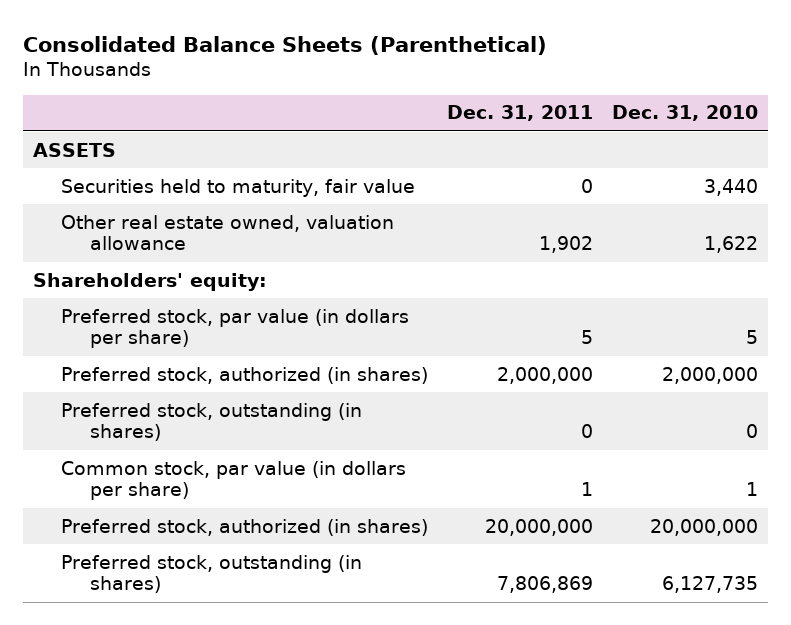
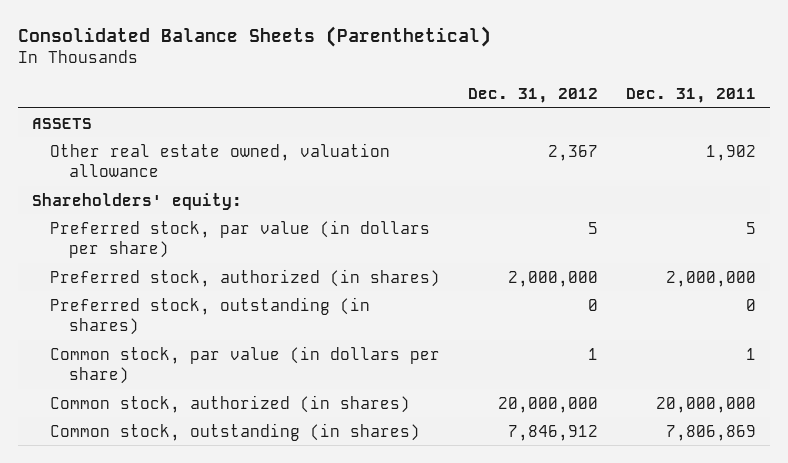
[612,105,759,122] Dec. 31, 2010 -> none
none -> [468,87,599,103] Dec. 31, 2012
[61,178,416,197] Securities held to maturity, fair value -> none
[61,518,429,536] Preferred stock, authorized (in shares) -> [50,394,411,413] Common stock, authorized (in shares)
[61,554,363,594] Preferred stock, outstanding (in shares) -> [50,422,421,441] Common stock, outstanding (in shares)

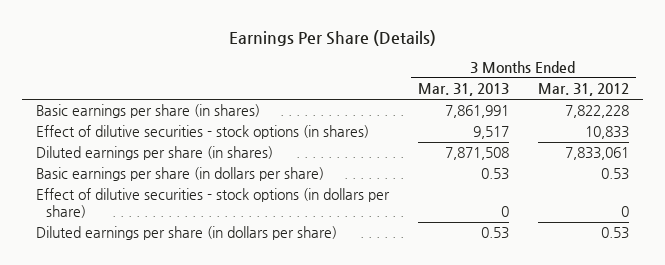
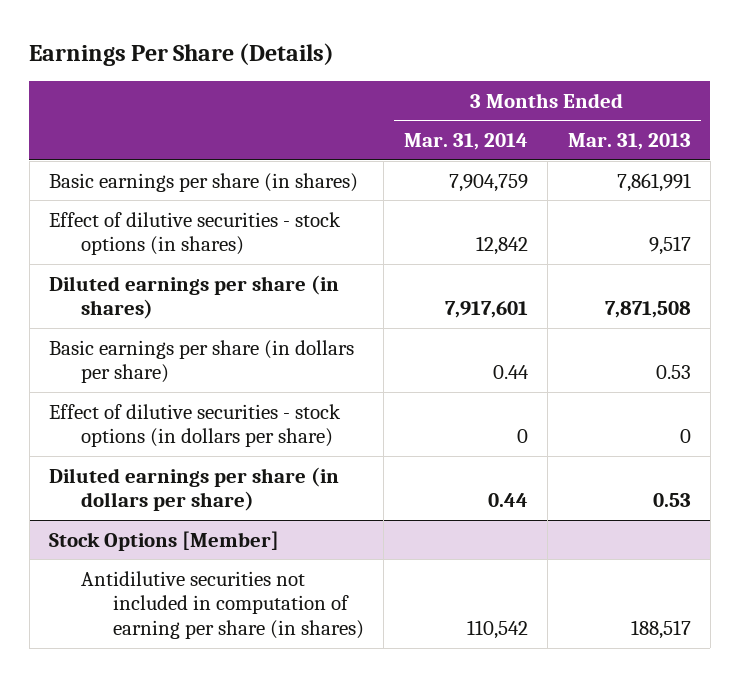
[537,83,629,97] Mar. 31, 2012 -> none
none -> [403,132,528,150] Mar. 31, 2014
none -> [48,530,279,551] Stock Options [Member]
none -> [80,570,365,640] Antidilutive securities not included in computation of earning per share (in shares)

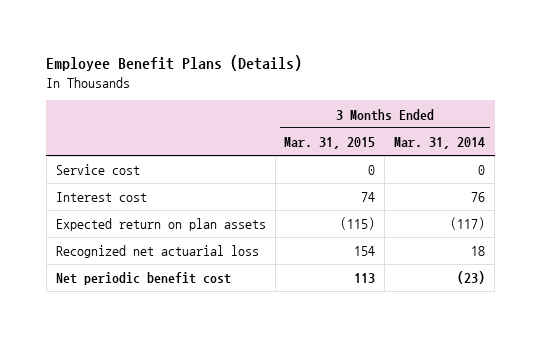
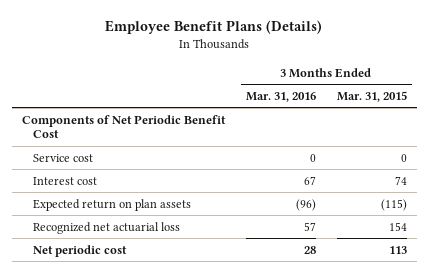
[394,136,486,149] Mar. 31, 2014 -> none
none -> [245,91,316,102] Mar. 31, 2016
none -> [22,114,227,139] Components of Net Periodic Benefit Cost
[55,272,231,286] Net periodic benefit cost -> [33,244,128,257] Net periodic cost

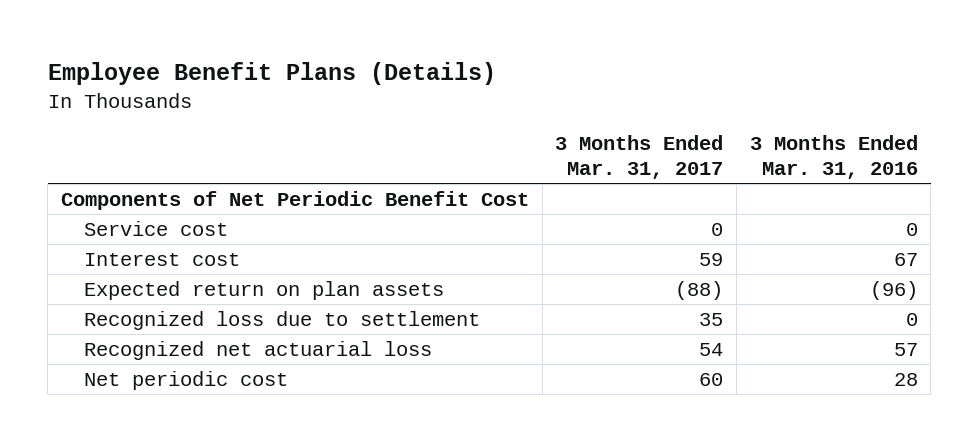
[336,90,407,102] Mar. 31, 2015 -> none
none -> [555,135,724,179] 3 Months Ended Mar. 31, 2017
none -> [84,311,481,331] Recognized loss due to settlement

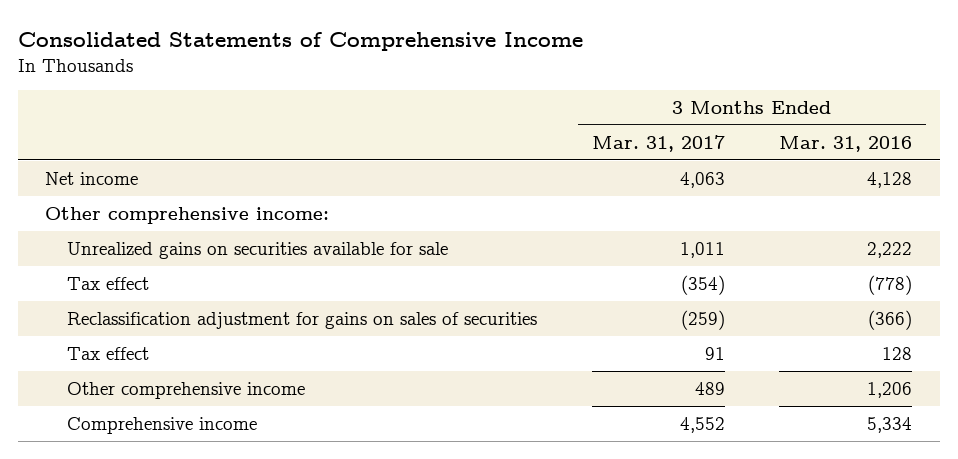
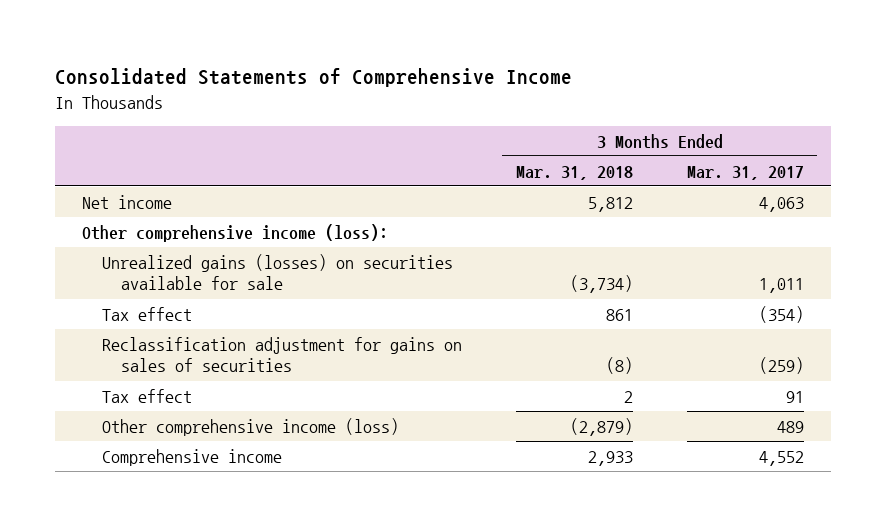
[779,135,913,152] Mar. 31, 2016 -> none
none -> [515,165,633,180] Mar. 31, 2018
[45,206,330,224] Other comprehensive income: -> [81,223,388,242] Other comprehensive income (loss):
[66,241,448,259] Unrealized gains on securities available for sale -> [101,253,453,291] Unrealized gains (losses) on securities available for sale
[66,381,305,399] Other comprehensive income -> [101,417,399,436] Other comprehensive income (loss)

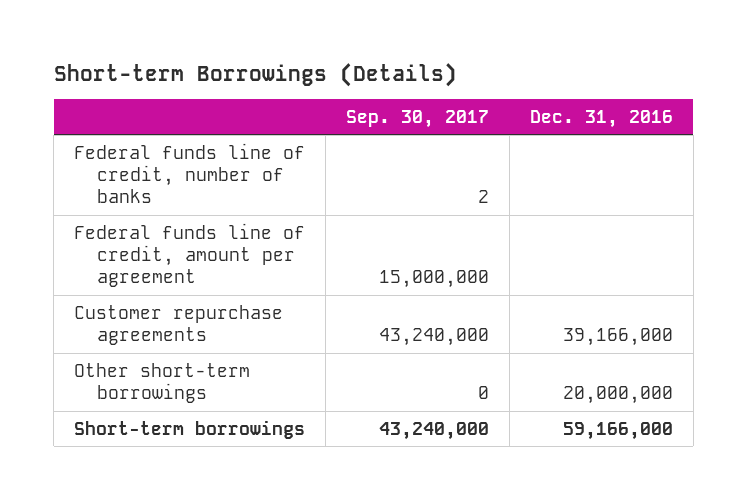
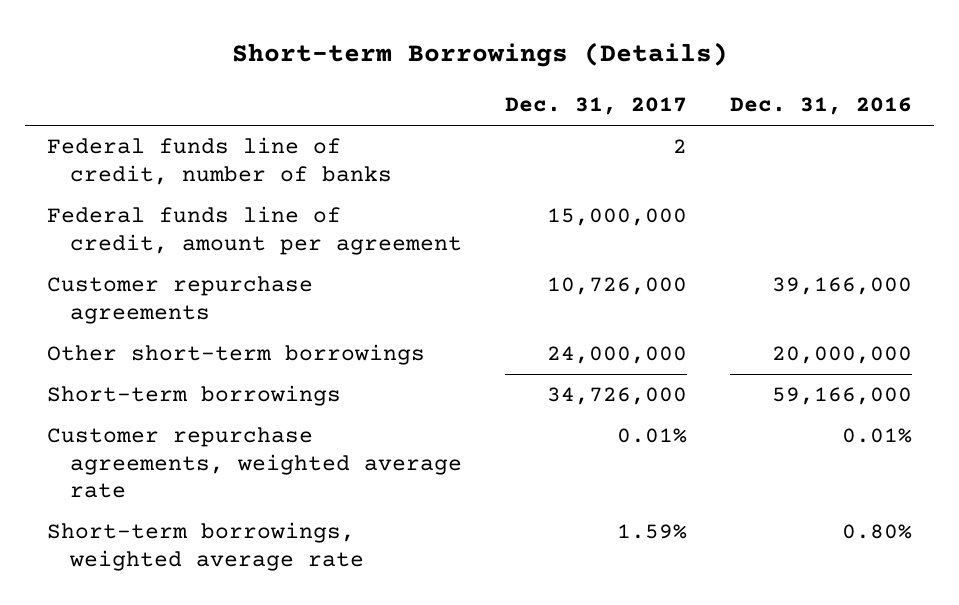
[346,109,490,128] Sep. 30, 2017 -> none
none -> [504,97,687,116] Dec. 31, 2017
none -> [47,427,462,499] Customer repurchase agreements, weighted average rate
none -> [47,522,364,571] Short-term borrowings, weighted average rate

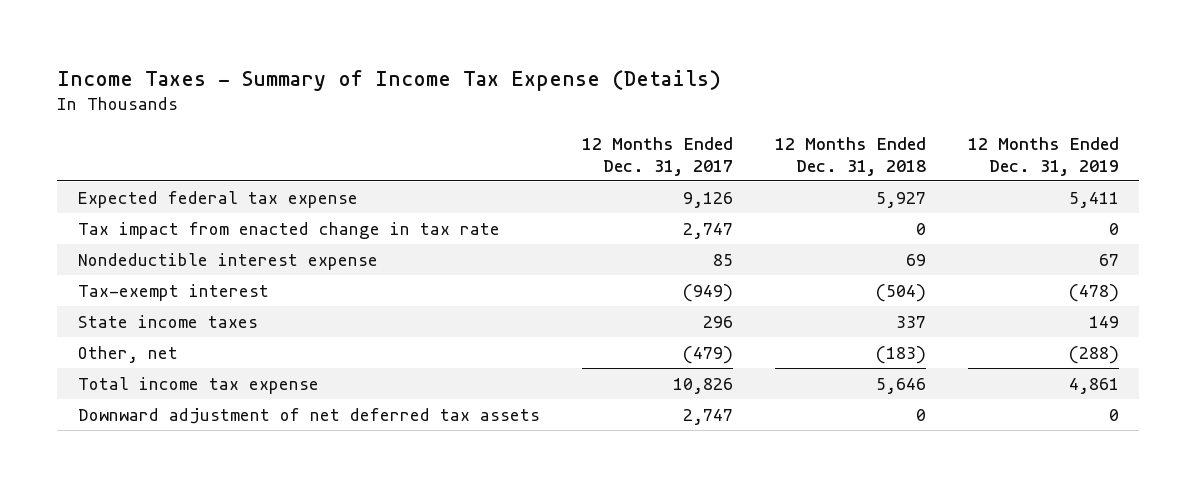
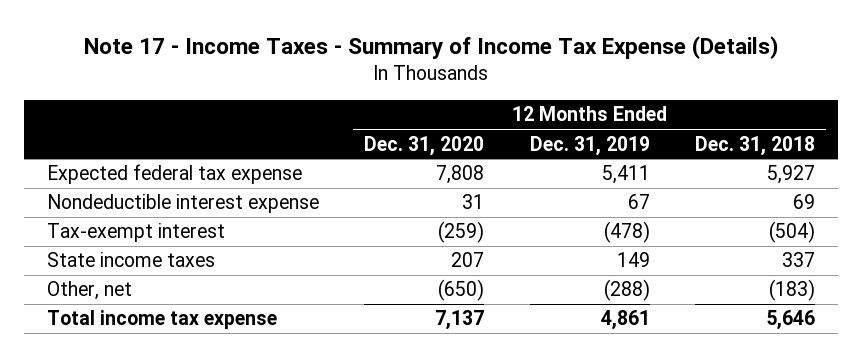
[57,69,722,91] Income Taxes - Summary of Income Tax Expense (Details) -> [83,36,778,60] Note 17 - Income Taxes - Summary of Income Tax Expense (Details)
[582,137,734,176] 12 Months Ended Dec. 31, 2017 -> none
none -> [364,135,485,156] Dec. 31, 2020
[78,221,501,239] Tax impact from enacted change in tax rate -> none
[78,407,541,424] Downward adjustment of net deferred tax assets -> none

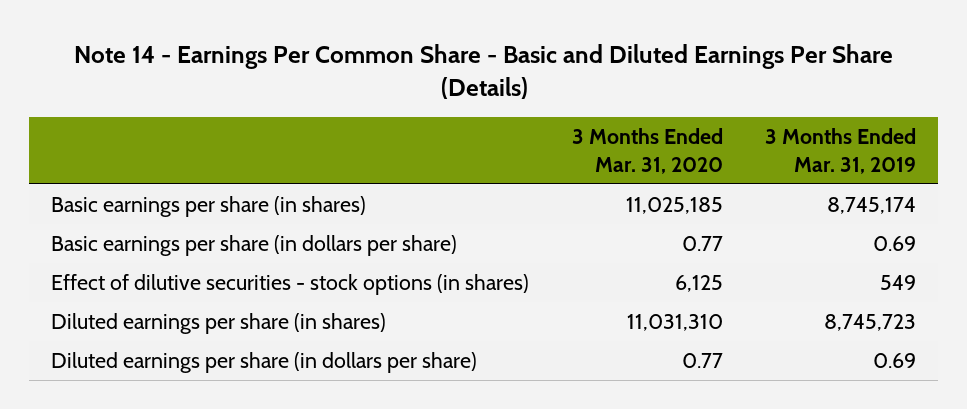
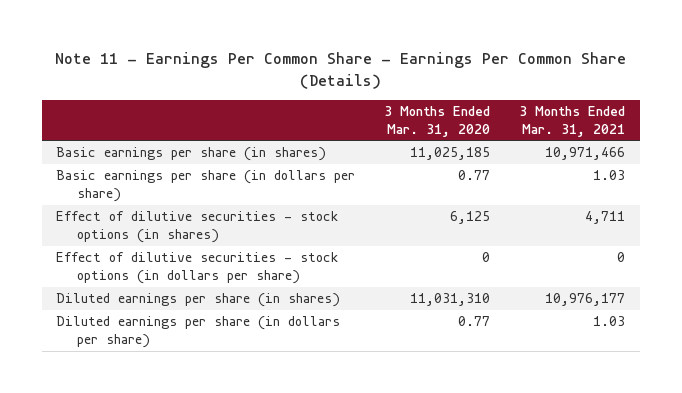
[73,43,893,99] Note 14 - Earnings Per Common Share - Basic and Diluted Earnings Per Share (Details) -> [54,51,626,89] Note 11 - Earnings Per Common Share - Earnings Per Common Share (Details)
[765,128,917,174] 3 Months Ended Mar. 31, 2019 -> none
none -> [519,105,626,137] 3 Months Ended Mar. 31, 2021
none -> [56,252,339,285] Effect of dilutive securities - stock options (in dollars per share)

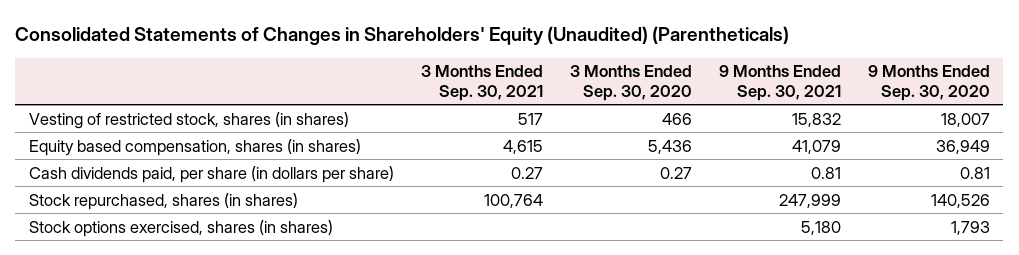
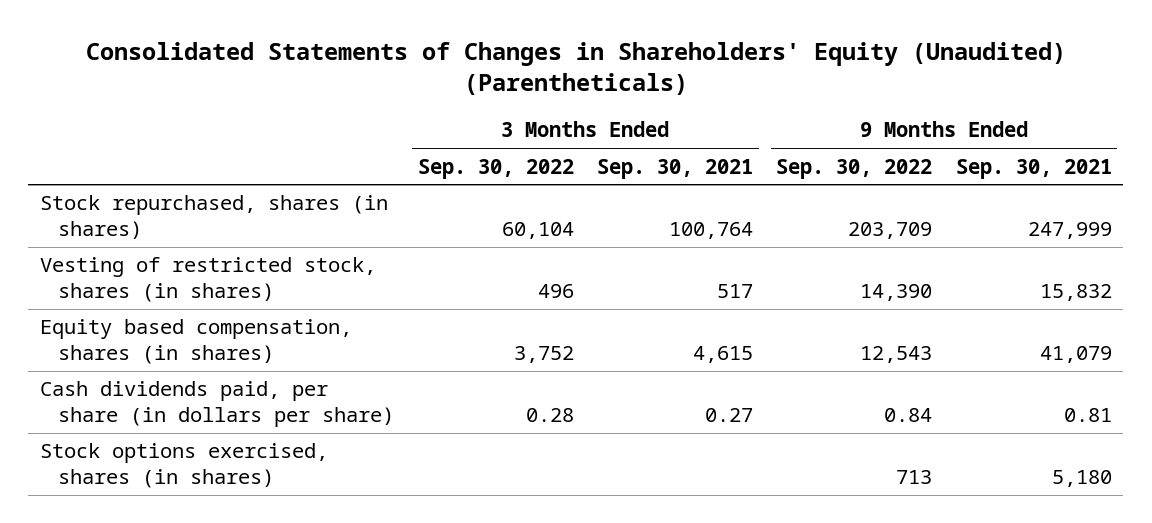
[569,65,692,101] 3 Months Ended Sep. 30, 2020 -> none
[867,65,990,101] 9 Months Ended Sep. 30, 2020 -> none
none -> [417,158,574,179] Sep. 30, 2022
none -> [776,158,933,179] Sep. 30, 2022
[28,192,298,210] Stock repurchased, shares (in shares) -> [40,195,389,240] Stock repurchased, shares (in shares)

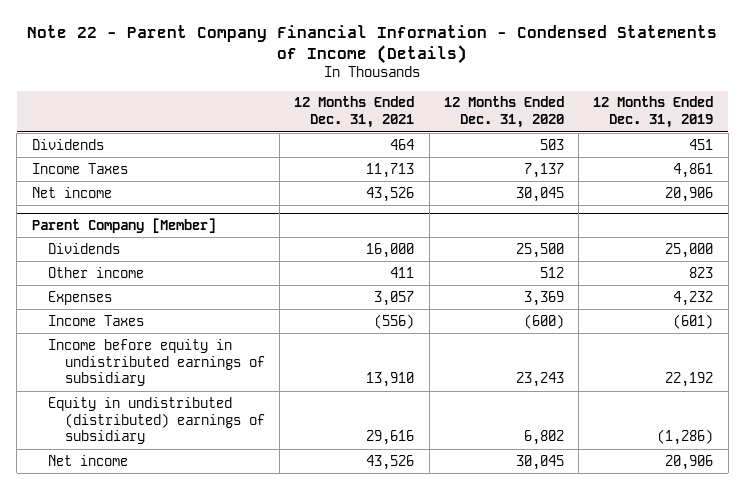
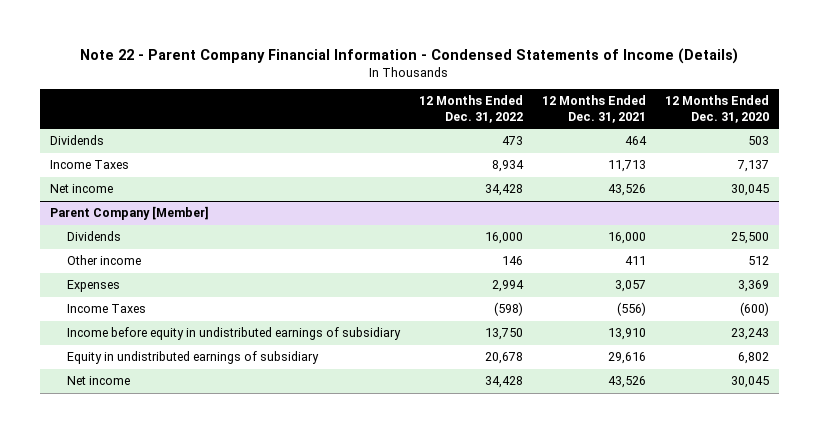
[593,96,714,129] 12 Months Ended Dec. 31, 2019 -> none
none -> [419,95,524,123] 12 Months Ended Dec. 31, 2022
[48,396,265,445] Equity in undistributed (distributed) earnings of subsidiary -> [67,351,320,365] Equity in undistributed earnings of subsidiary

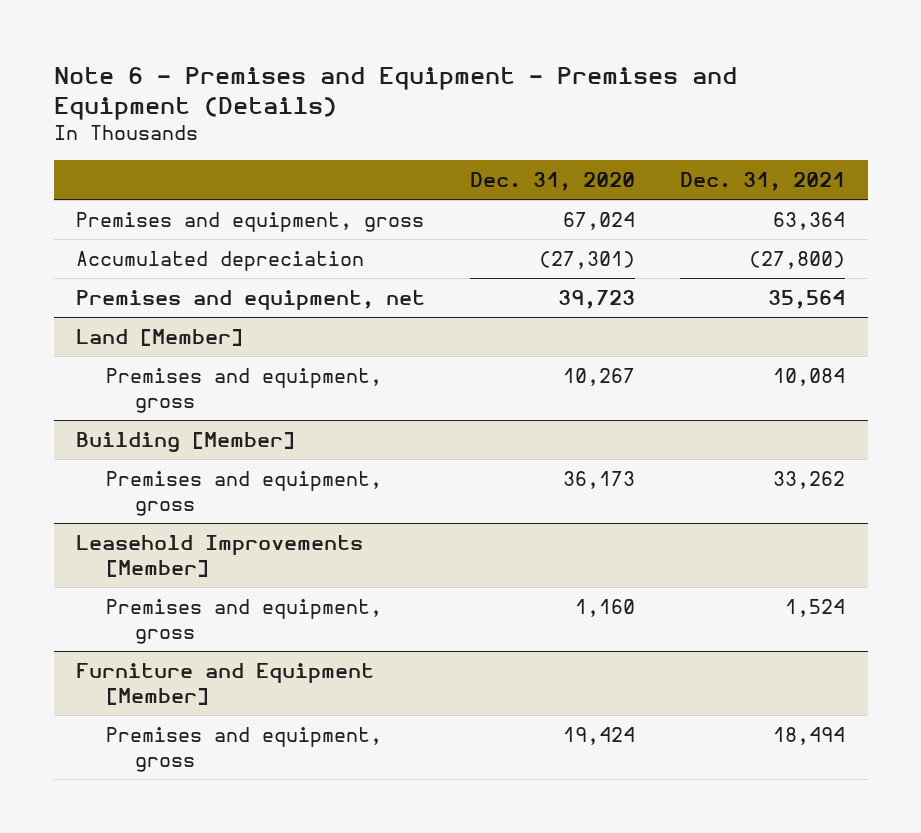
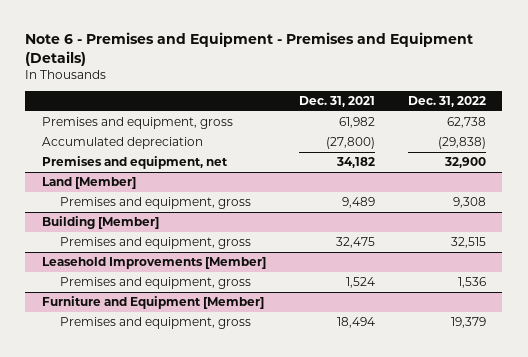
[470,171,636,191] Dec. 31, 2020 -> none
none -> [407,96,486,108] Dec. 31, 2022
[773,212,846,231] 63,364 -> [338,117,375,129] 61,982
[768,290,846,310] 35,564 -> [335,157,375,169] 34,182
[773,368,846,387] 10,084 -> [341,197,375,209] 9,489
[773,471,846,490] 33,262 -> [335,237,375,249] 32,475

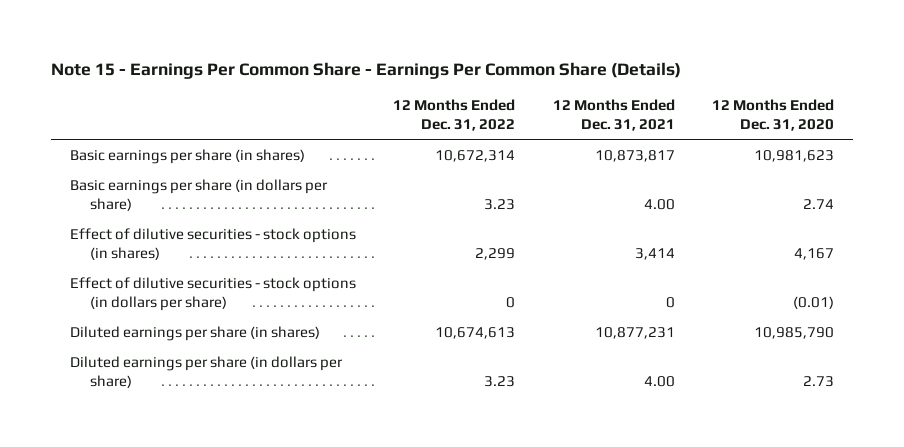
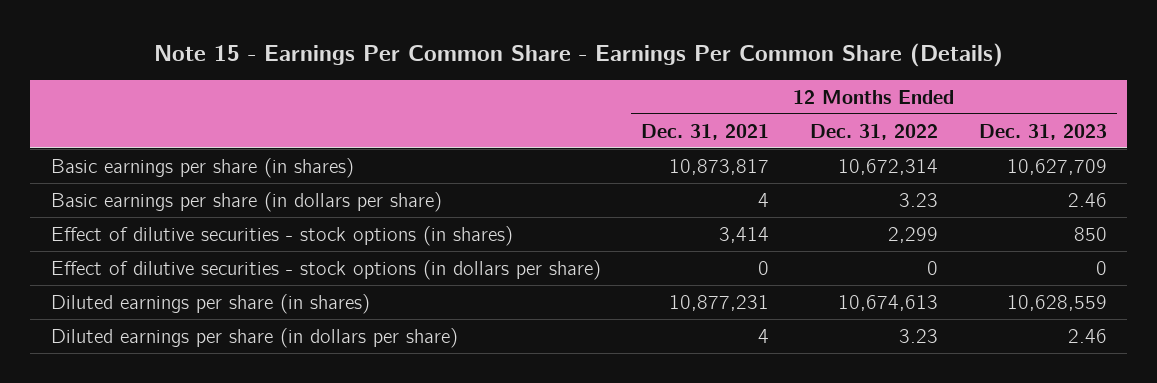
[712,98,835,132] 12 Months Ended Dec. 31, 2020 -> none
none -> [978,123,1107,140] Dec. 31, 2023
[643,199,675,211] 4.00 -> [758,192,770,207] 4
[643,376,675,388] 4.00 -> [758,328,770,343] 4

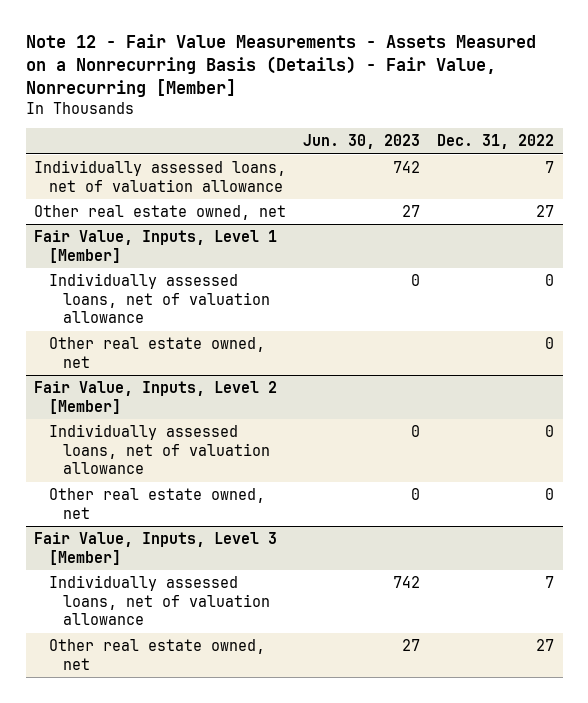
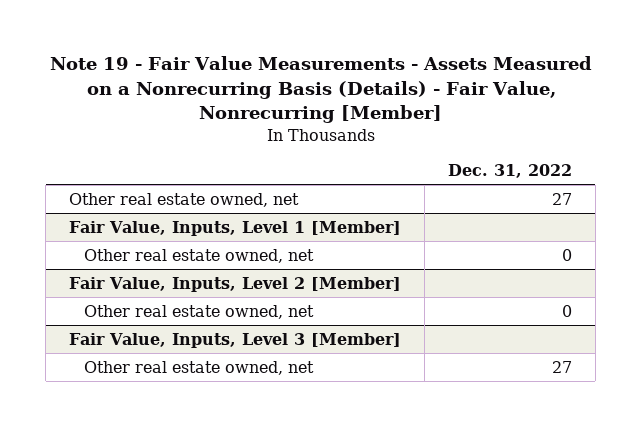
[25,34,536,97] Note 12 - Fair Value Measurements - Assets Measured on a Nonrecurring Basis (Details) - Fair Value, Nonrecurring [Member] -> [49,56,592,124] Note 19 - Fair Value Measurements - Assets Measured on a Nonrecurring Basis (Details) - Fair Value, Nonrecurring [Member]
[303,134,421,150] Jun. 30, 2023 -> none
[34,160,287,192] Individually assessed loans, net of valuation allowance -> none
[48,273,271,324] Individually assessed loans, net of valuation allowance -> none
[48,424,271,475] Individually assessed loans, net of valuation allowance -> none
[48,575,271,626] Individually assessed loans, net of valuation allowance -> none

